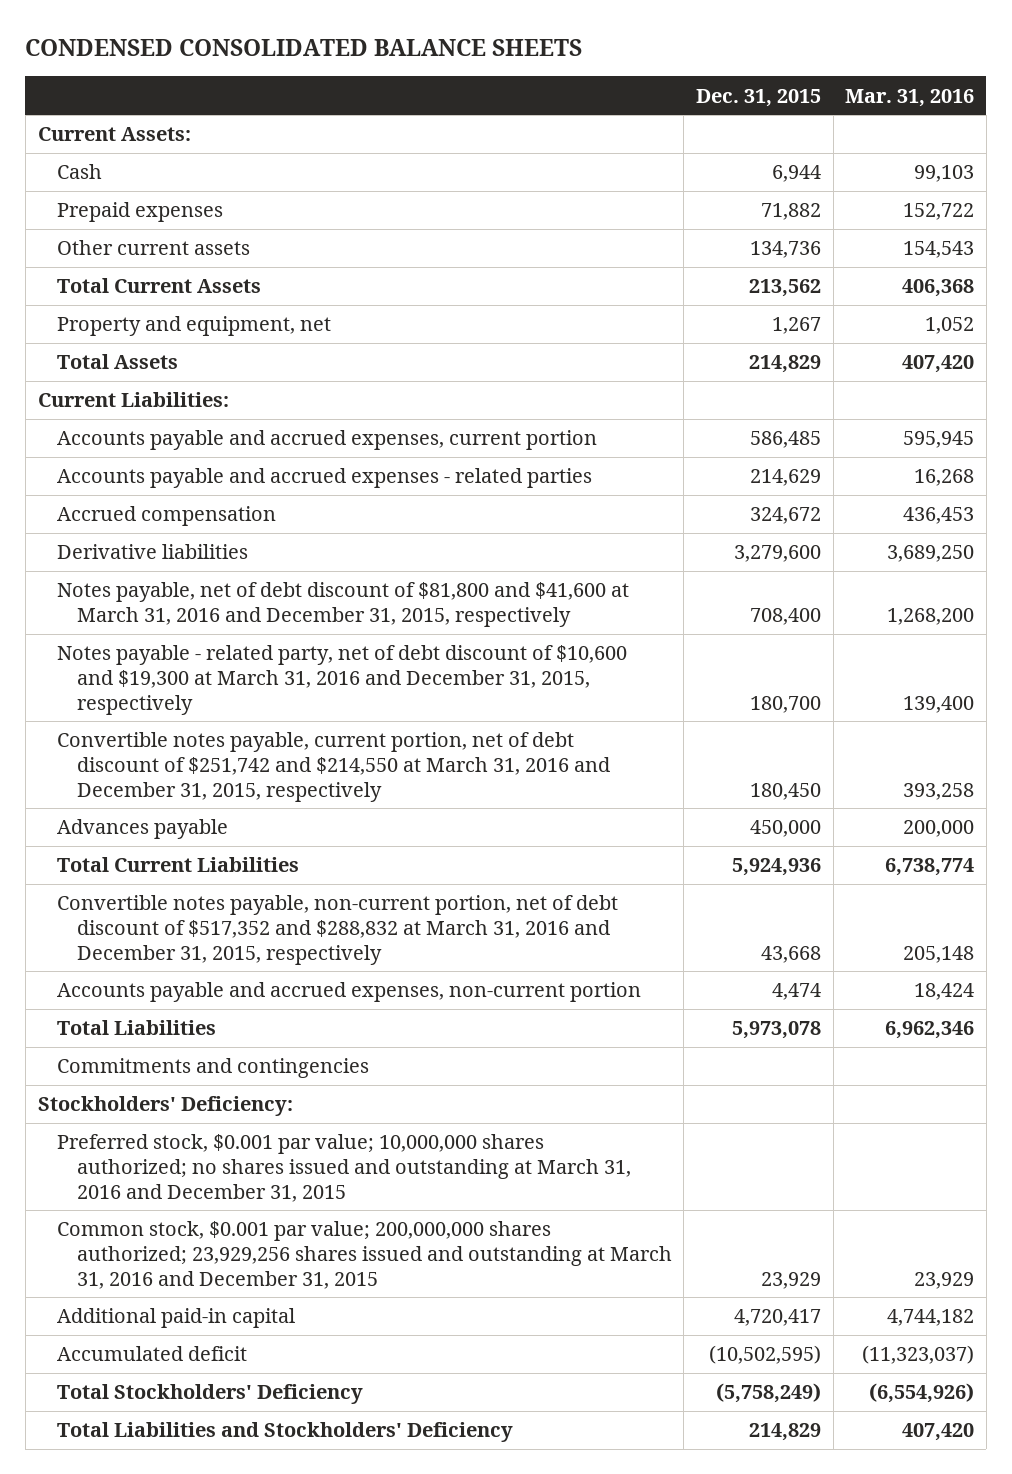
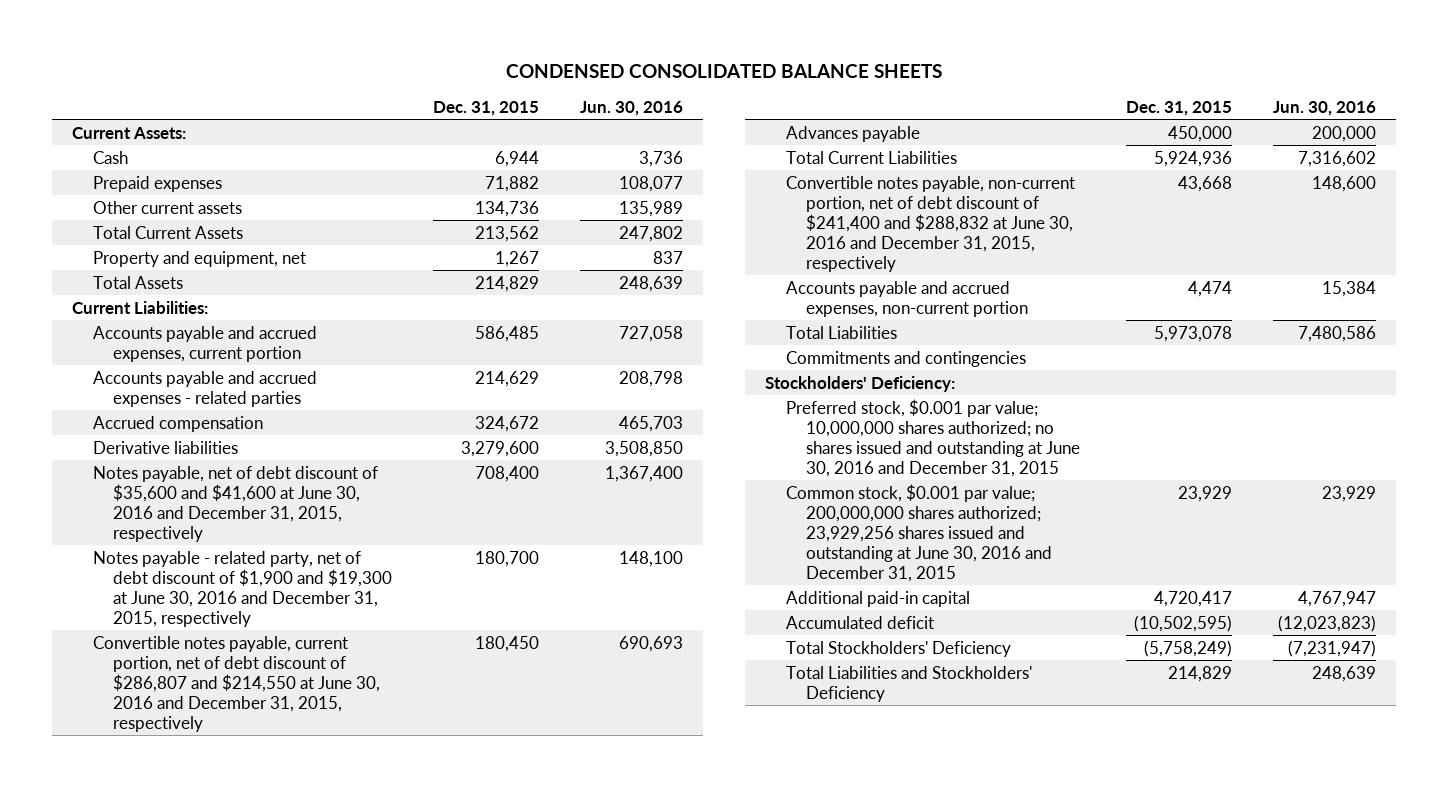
[845,88,975,107] Mar. 31, 2016 -> none
none -> [580,100,684,116] Jun. 30, 2016
[57,582,630,627] Notes payable, net of debt discount of $81,800 and $41,600 at March 31, 2016 and December 31, 2015, respectively -> [92,465,378,542] Notes payable, net of debt discount of $35,600 and $41,600 at June 30, 2016 and December 31, 2015, respectively
[57,645,628,715] Notes payable - related party, net of debt discount of $10,600 and $19,300 at March 31, 2016 and December 31, 2015, respectively -> [92,550,393,627] Notes payable - related party, net of debt discount of $1,900 and $19,300 at June 30, 2016 and December 31, 2015, respectively
[57,732,610,802] Convertible notes payable, current portion, net of debt discount of $251,742 and $214,550 at March 31, 2016 and December 31, 2015, respectively -> [92,635,381,732] Convertible notes payable, current portion, net of debt discount of $286,807 and $214,550 at June 30, 2016 and December 31, 2015, respectively
[57,895,619,965] Convertible notes payable, non-current portion, net of debt discount of $517,352 and $288,832 at March 31, 2016 and December 31, 2015, respectively -> [785,175,1075,272] Convertible notes payable, non-current portion, net of debt discount of $241,400 and $288,832 at June 30, 2016 and December 31, 2015, respectively
[57,1134,631,1202] Preferred stock, $0.001 par value; 10,000,000 shares authorized; no shares issued and outstanding at March 31, 2016 and December 31, 2015 -> [785,398,1081,477] Preferred stock, $0.001 par value; 10,000,000 shares authorized; no shares issued and outstanding at June 30, 2016 and December 31, 2015
[57,1221,672,1289] Common stock, $0.001 par value; 200,000,000 shares authorized; 23,929,256 shares issued and outstanding at March 31, 2016 and December 31, 2015 -> [785,483,1053,582] Common stock, $0.001 par value; 200,000,000 shares authorized; 23,929,256 shares issued and outstanding at June 30, 2016 and December 31, 2015

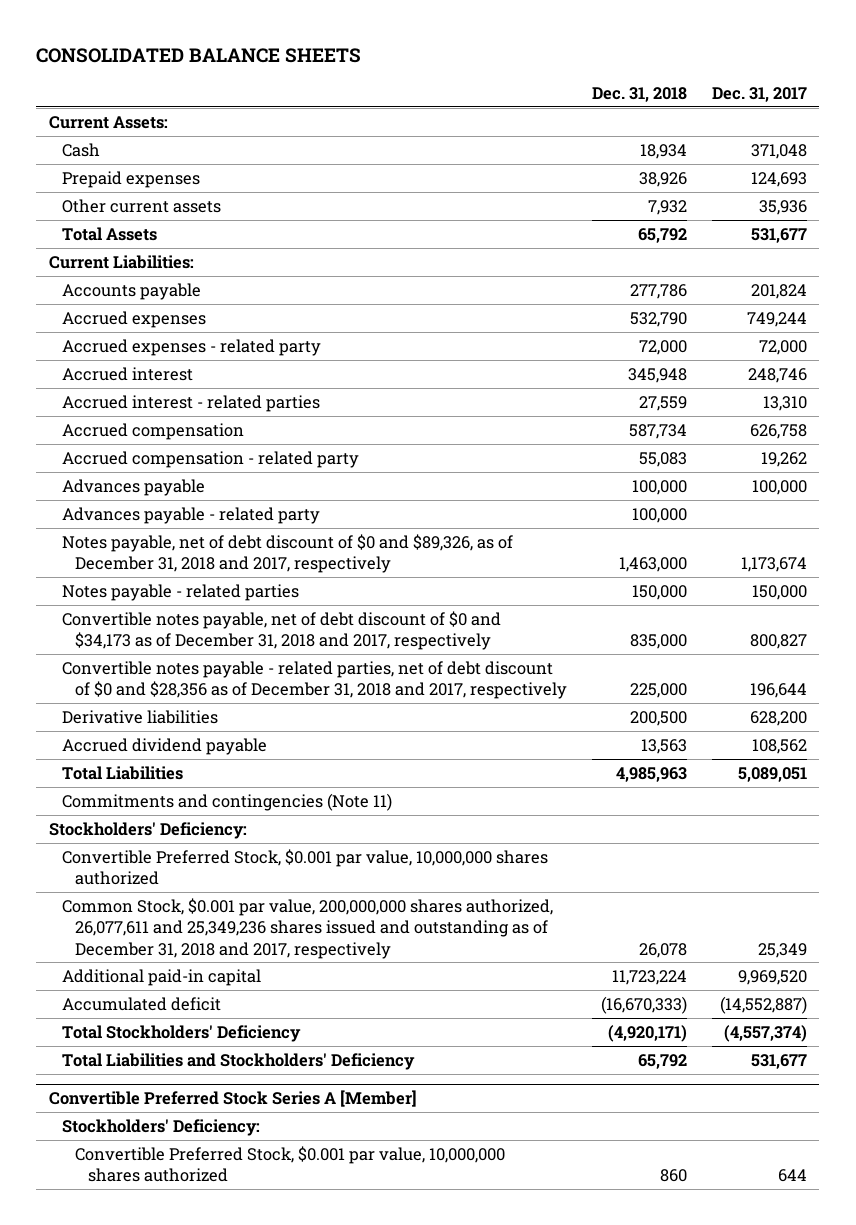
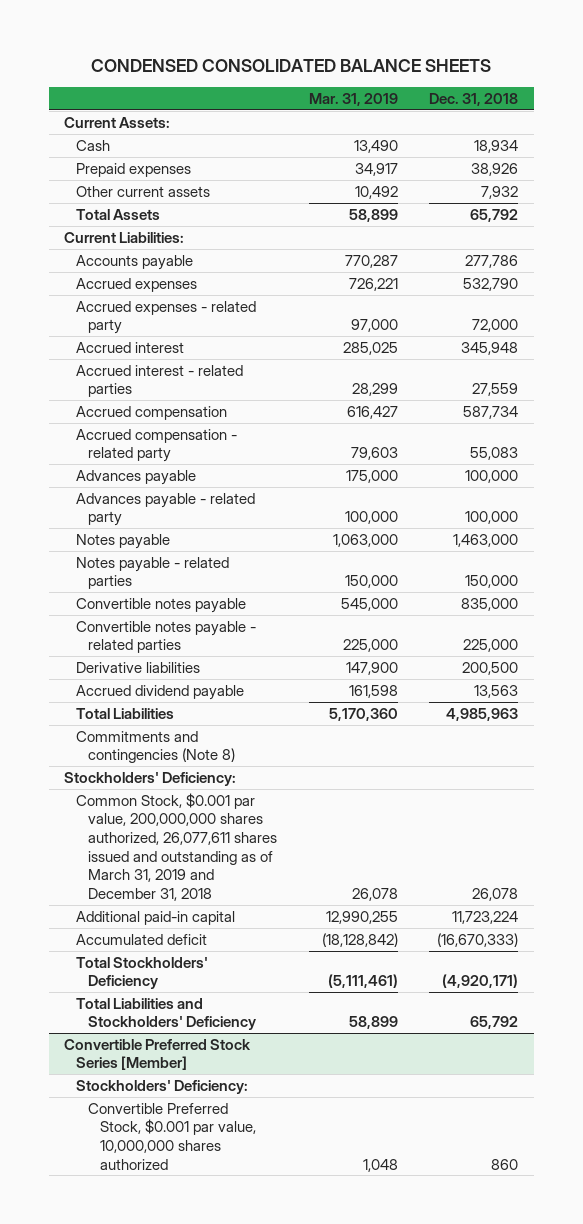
[36,48,362,64] CONSOLIDATED BALANCE SHEETS -> [91,59,492,73] CONDENSED CONSOLIDATED BALANCE SHEETS
[711,86,807,102] Dec. 31, 2017 -> none
none -> [308,93,398,107] Mar. 31, 2019
[61,533,513,574] Notes payable, net of debt discount of $0 and $89,326, as of December 31, 2018 and 2017, respectively -> [76,533,171,549] Notes payable
[61,610,501,651] Convertible notes payable, net of debt discount of $0 and $34,173 as of December 31, 2018 and 2017, respectively -> [76,597,247,613] Convertible notes payable
[61,660,567,700] Convertible notes payable - related parties, net of debt discount of $0 and $28,356 as of December 31, 2018 and 2017, respectively -> [76,620,257,654] Convertible notes payable - related parties
[61,792,392,811] Commitments and contingencies (Note 11) -> [76,730,235,764] Commitments and contingencies (Note 8)
[61,848,548,886] Convertible Preferred Stock, $0.001 par value, 10,000,000 shares authorized -> none
[61,897,553,959] Common Stock, $0.001 par value, 200,000,000 shares authorized, 26,077,611 and 25,349,236 shares issued and outstanding as of December 31, 2018 and 2017, respectively -> [76,792,277,901] Common Stock, $0.001 par value, 200,000,000 shares authorized, 26,077,611 shares issued and outstanding as of March 31, 2019 and December 31, 2018
[48,1090,417,1108] Convertible Preferred Stock Series A [Member] -> [64,1038,252,1071] Convertible Preferred Stock Series [Member]

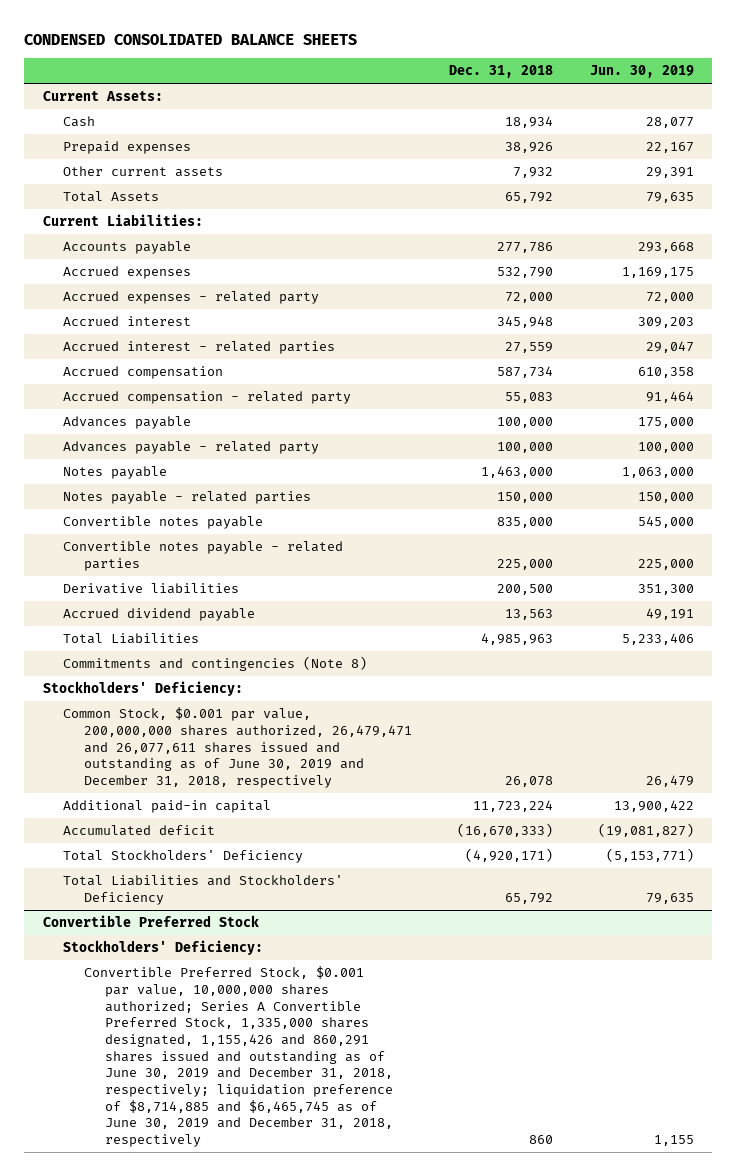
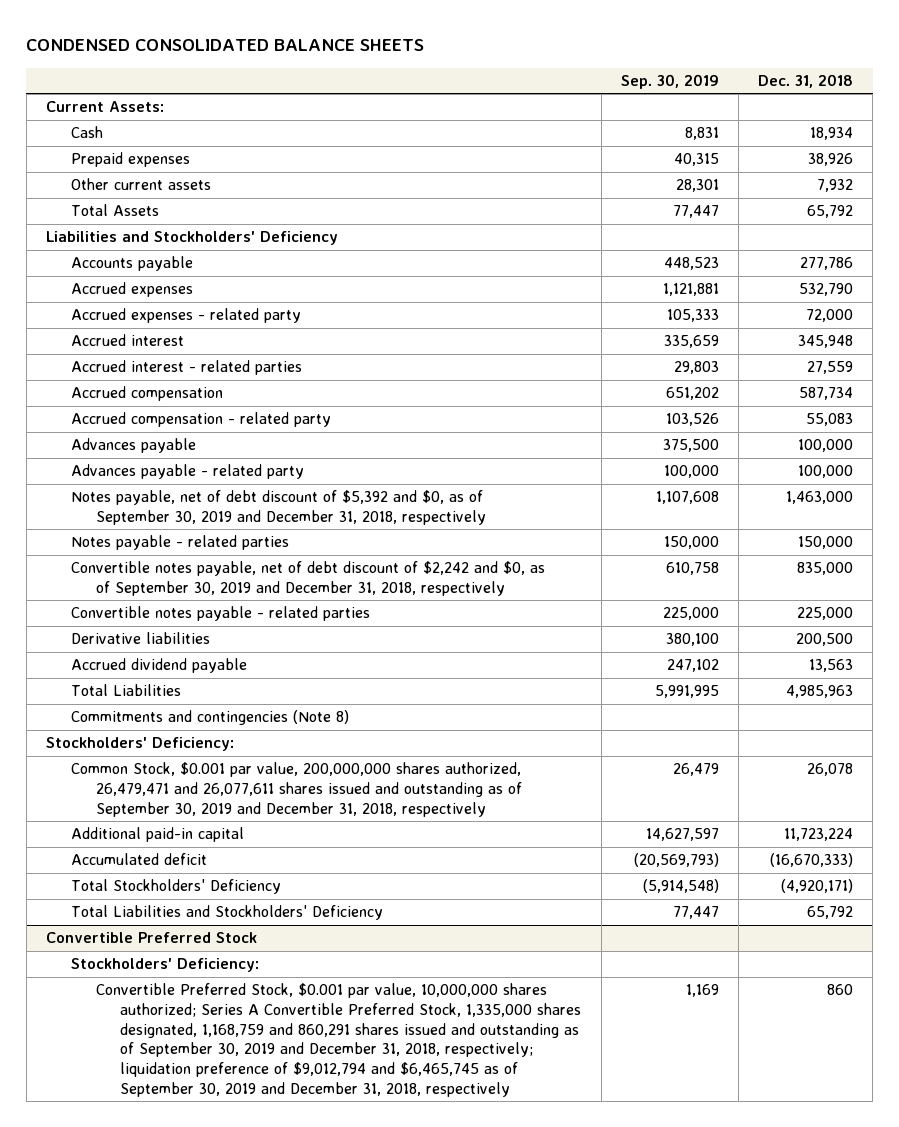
[589,64,694,78] Jun. 30, 2019 -> none
none -> [620,74,719,90] Sep. 30, 2019
[42,214,203,227] Current Liabilities: -> none
none -> [45,231,338,246] Liabilities and Stockholders' Deficiency
[63,466,168,480] Notes payable -> [70,490,486,526] Notes payable, net of debt discount of $5,392 and $0, as of September 30, 2019 and December 31, 2018, respectively
[63,516,264,530] Convertible notes payable -> [70,561,545,597] Convertible notes payable, net of debt discount of $2,242 and $0, as of September 30, 2019 and December 31, 2018, respectively
[63,707,413,788] Common Stock, $0.001 par value, 200,000,000 shares authorized, 26,479,471 and 26,077,611 shares issued and outstanding as of June 30, 2019 and December 31, 2018, respectively -> [70,762,522,817] Common Stock, $0.001 par value, 200,000,000 shares authorized, 26,479,471 and 26,077,611 shares issued and outstanding as of September 30, 2019 and December 31, 2018, respectively
[84,966,394,1147] Convertible Preferred Stock, $0.001 par value, 10,000,000 shares authorized; Series A Convertible Preferred Stock, 1,335,000 shares designated, 1,155,426 and 860,291 shares issued and outstanding as of June 30, 2019 and December 31, 2018, respectively; liquidation preference of $8,714,885 and $6,465,745 as of June 30, 2019 and December 31, 2018, respectively -> [95,983,582,1097] Convertible Preferred Stock, $0.001 par value, 10,000,000 shares authorized; Series A Convertible Preferred Stock, 1,335,000 shares designated, 1,168,759 and 860,291 shares issued and outstanding as of September 30, 2019 and December 31, 2018, respectively; liquidation preference of $9,012,794 and $6,465,745 as of September 30, 2019 and December 31, 2018, respectively

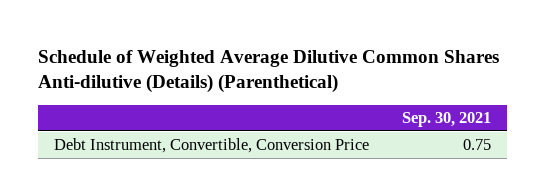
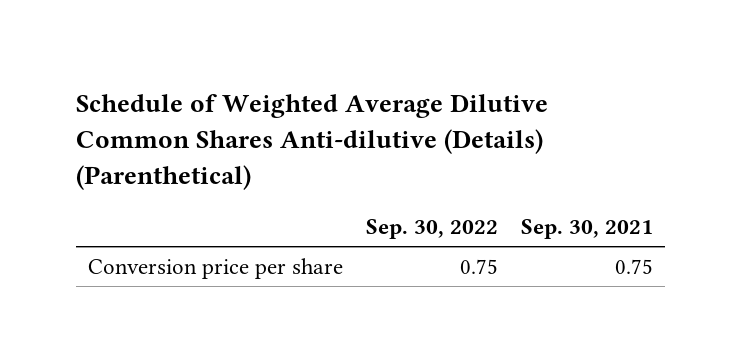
none -> [366,218,499,239] Sep. 30, 2022
[53,138,369,154] Debt Instrument, Convertible, Conversion Price -> [88,258,344,280] Conversion price per share

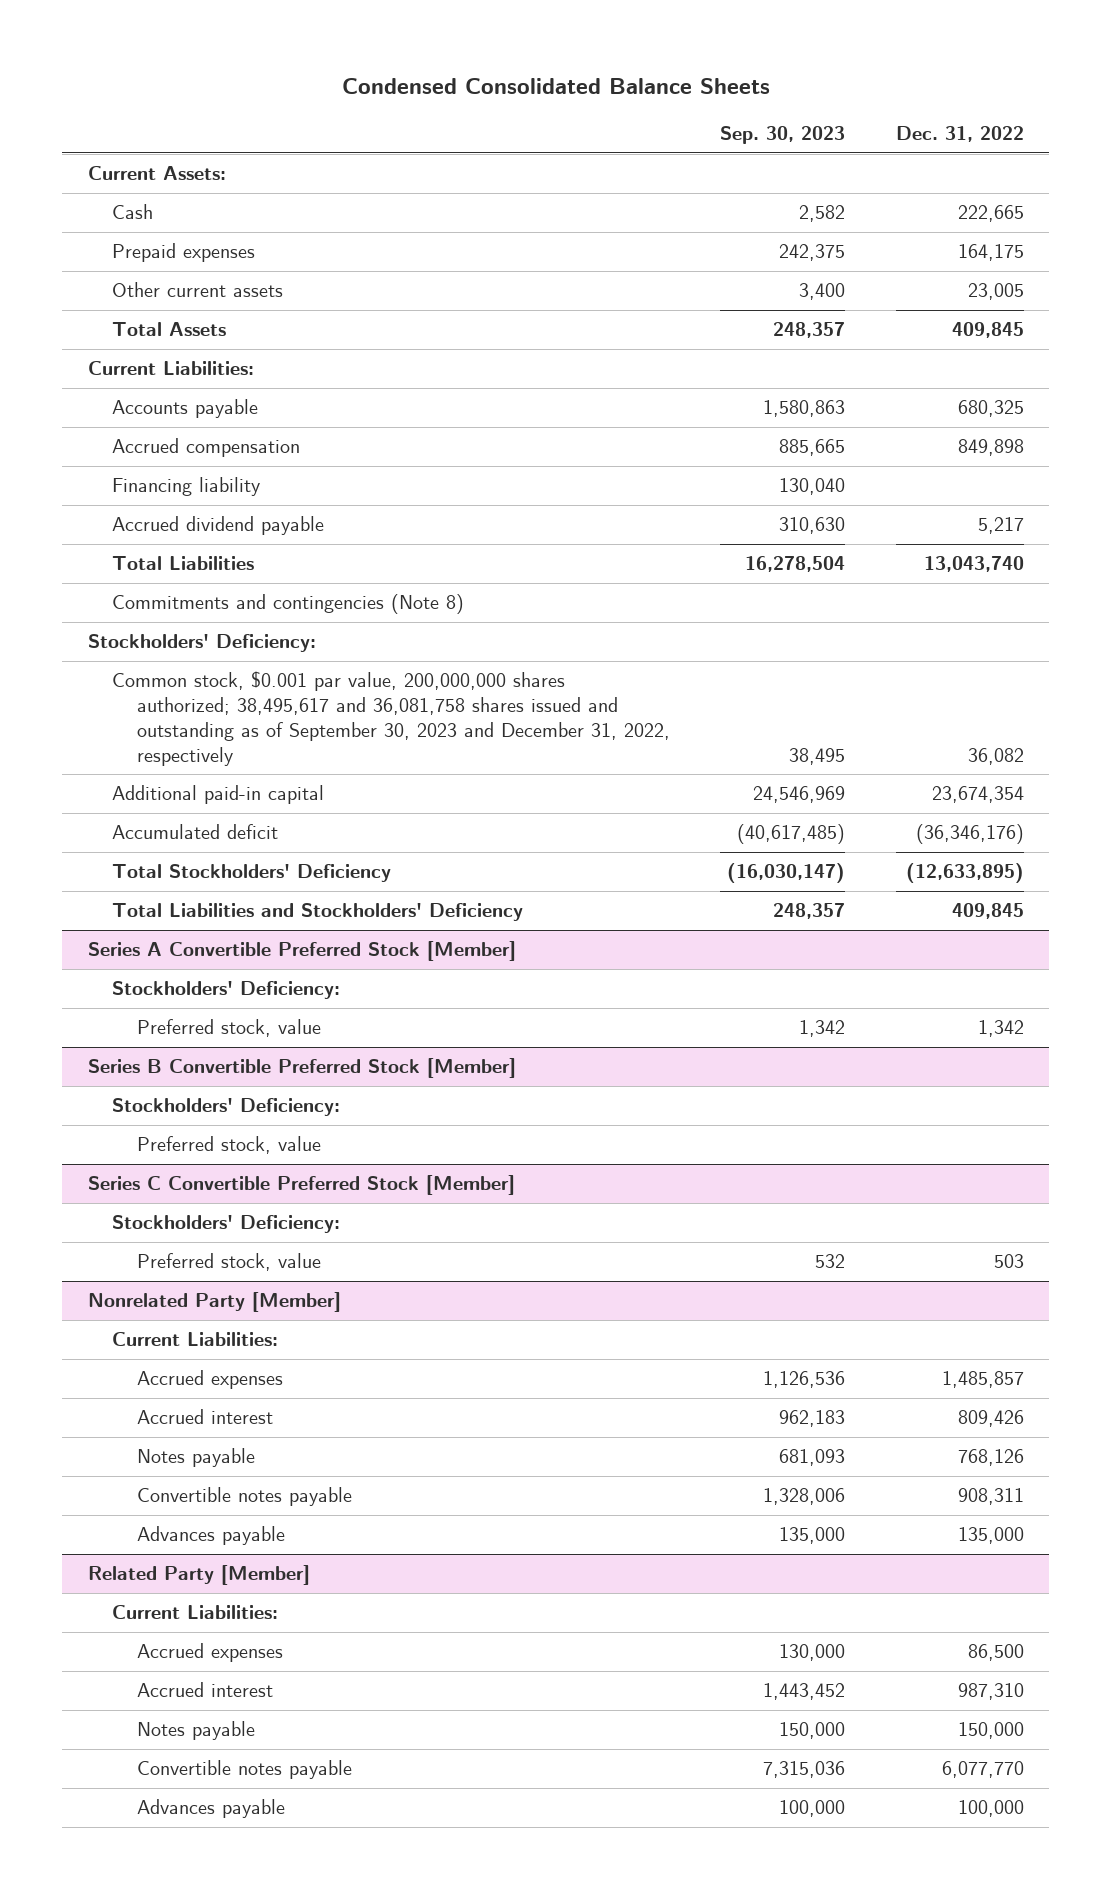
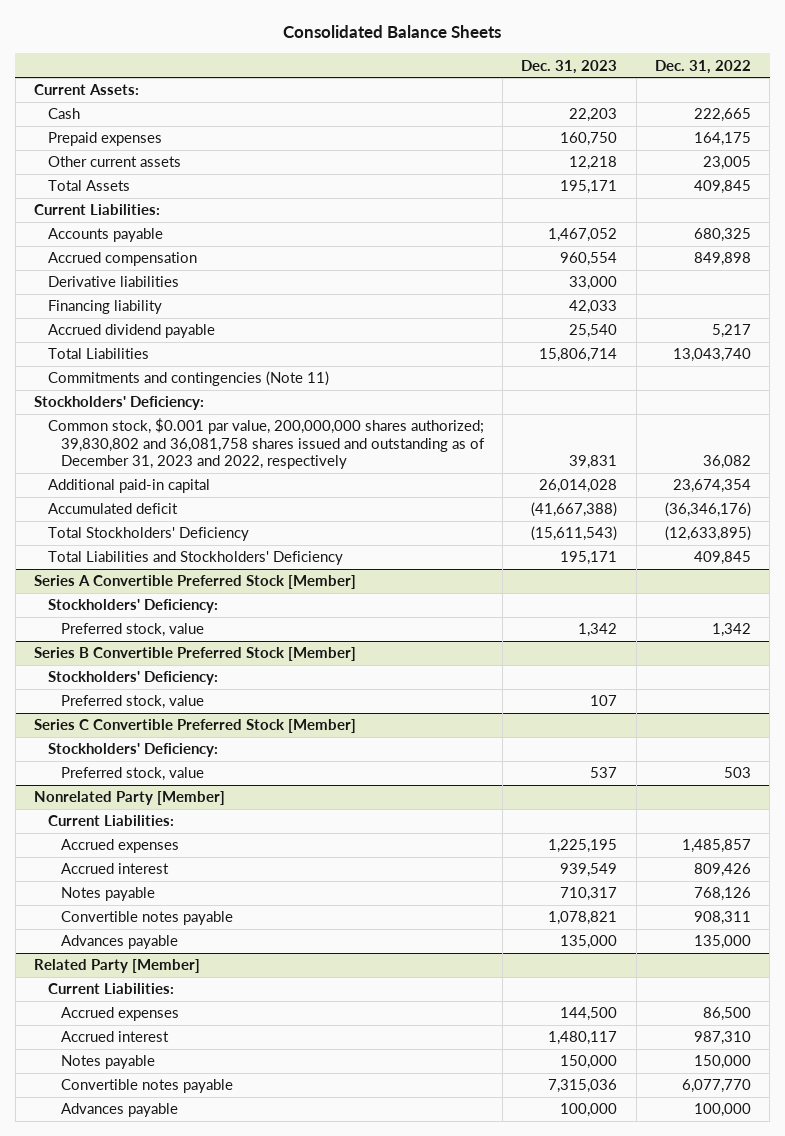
[341,77,770,94] Condensed Consolidated Balance Sheets -> [283,25,502,39] Consolidated Balance Sheets
[720,126,846,145] Sep. 30, 2023 -> none
none -> [521,59,618,74] Dec. 31, 2023
none -> [47,276,179,288] Derivative liabilities
[112,594,465,615] Commitments and contingencies (Note 8) -> [47,371,329,387] Commitments and contingencies (Note 11)
[112,671,670,766] Common stock, $0.001 par value, 200,000,000 shares authorized; 38,495,617 and 36,081,758 shares issued and outstanding as of September 30, 2023 and December 31, 2022, respectively -> [47,418,486,469] Common stock, $0.001 par value, 200,000,000 shares authorized; 39,830,802 and 36,081,758 shares issued and outstanding as of December 31, 2023 and 2022, respectively

